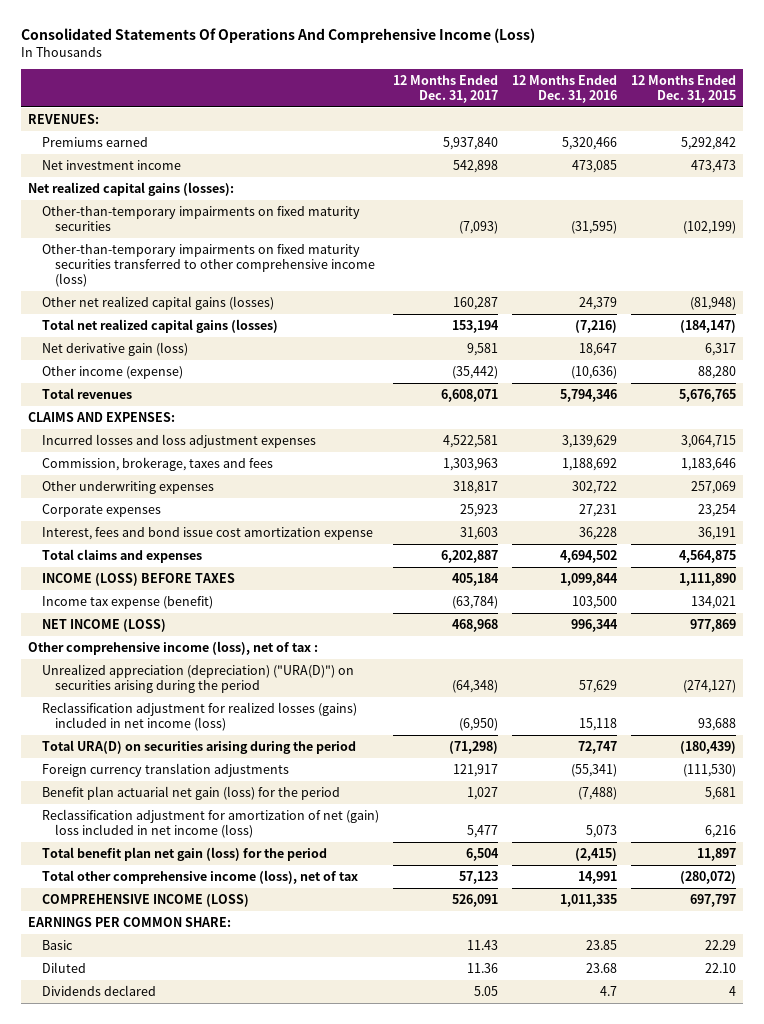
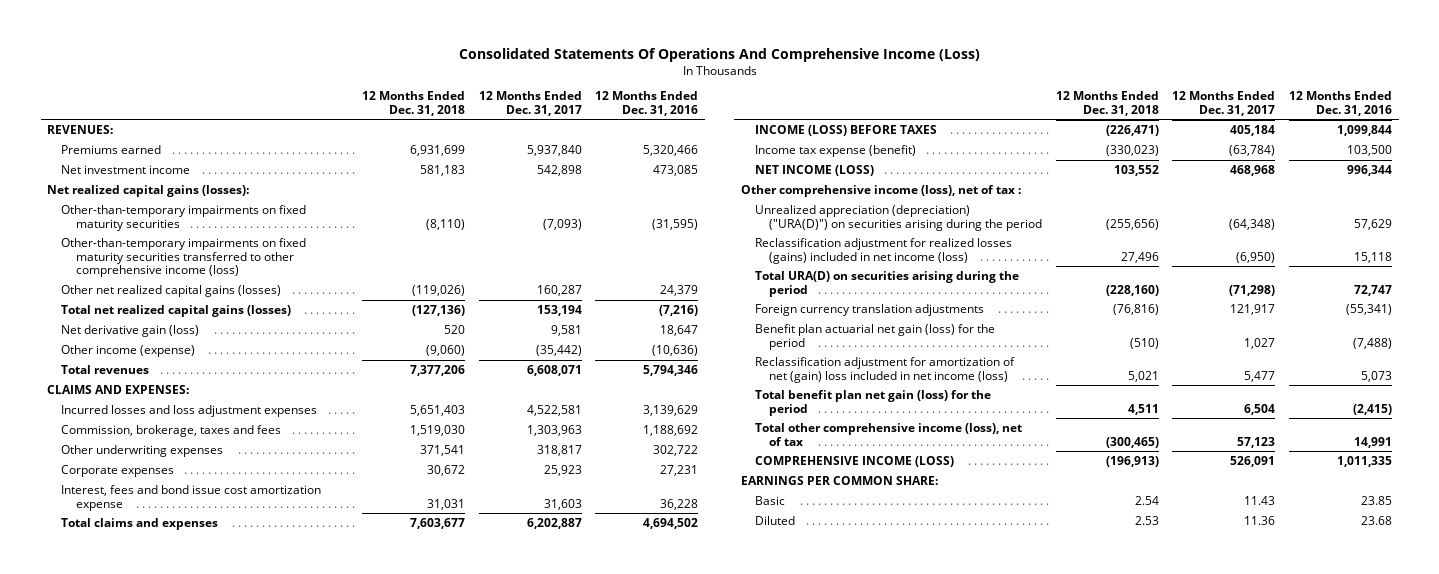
[631,74,737,103] 12 Months Ended Dec. 31, 2015 -> none
none -> [362,91,466,116] 12 Months Ended Dec. 31, 2018
[41,984,156,996] Dividends declared -> none

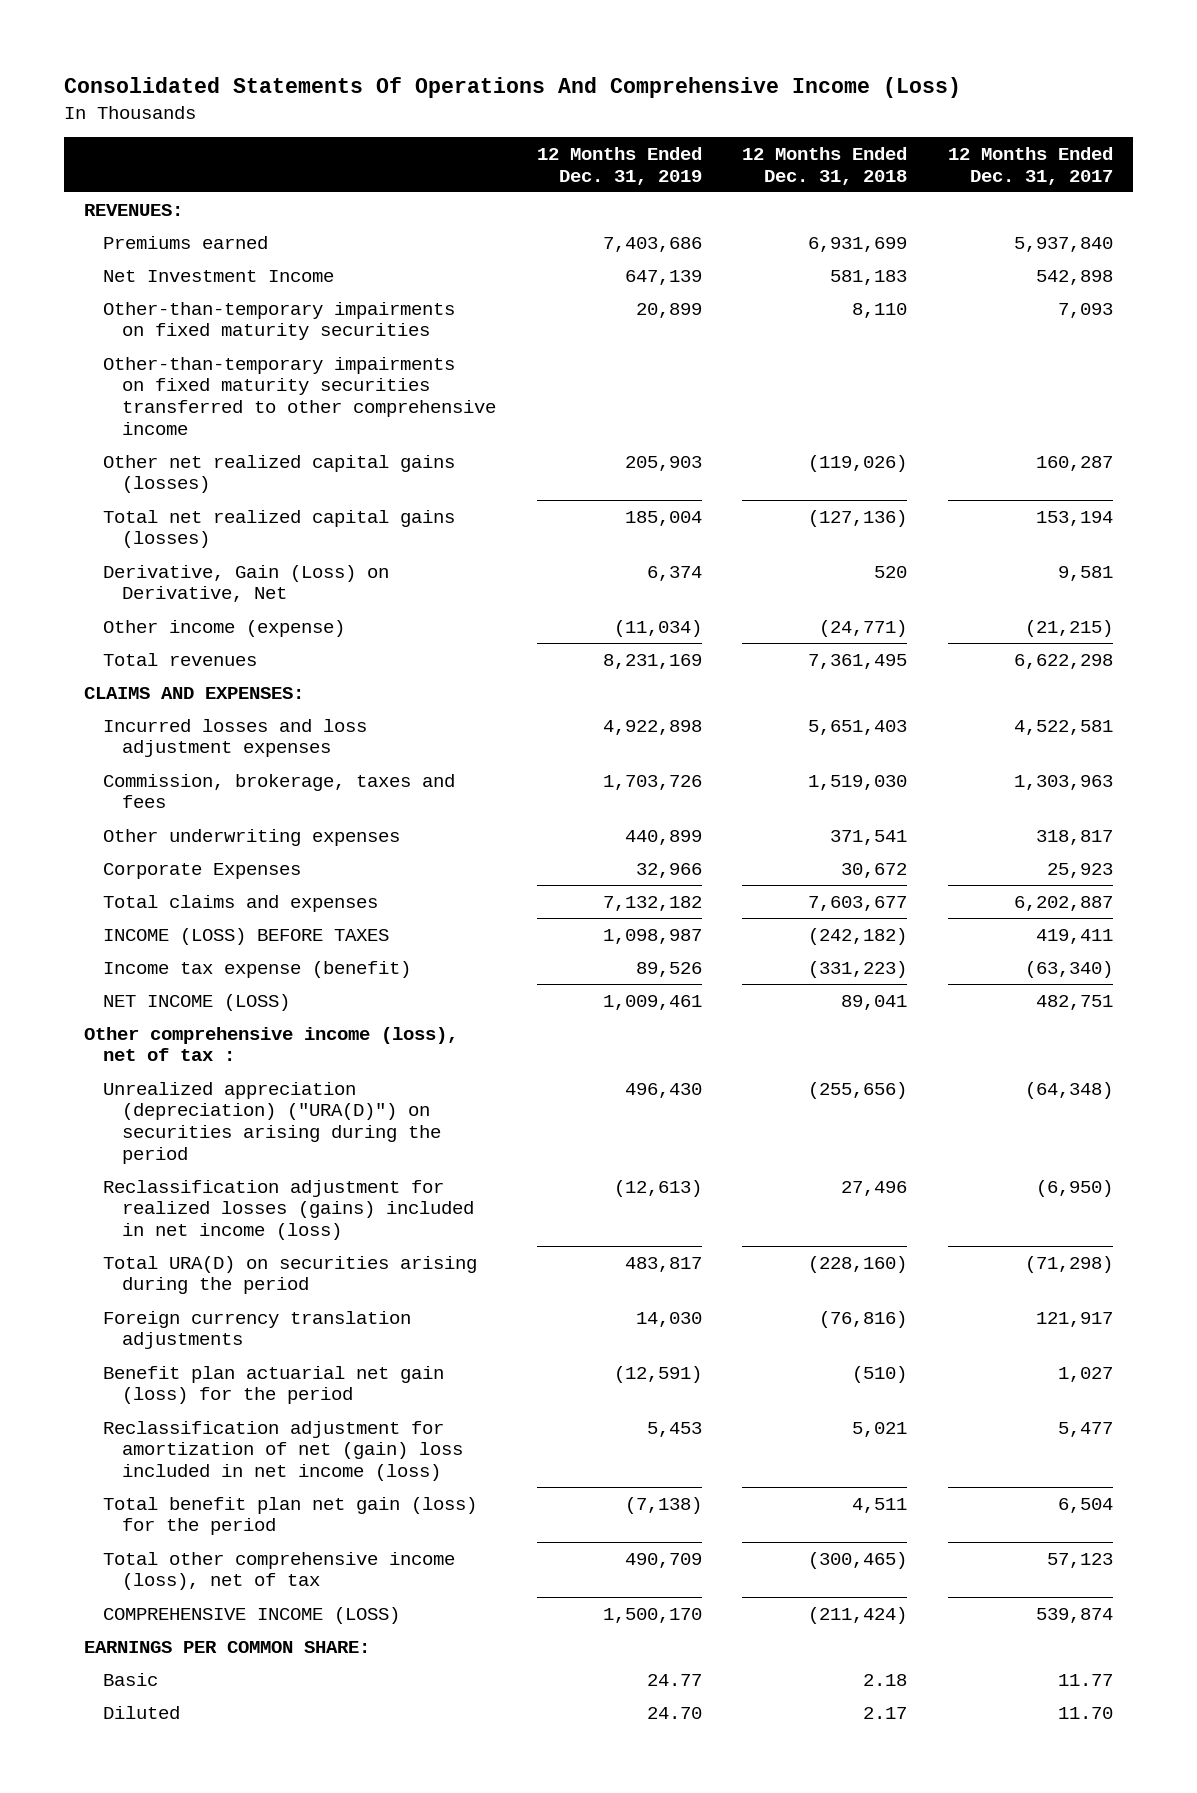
[595,91,699,116] 12 Months Ended Dec. 31, 2016 -> none
none -> [536,147,702,185] 12 Months Ended Dec. 31, 2019
[47,184,250,197] Net realized capital gains (losses): -> none
[61,164,191,174] Net investment income -> [103,269,335,282] Net Investment Income
[426,218,466,230] (8,110) -> [852,302,908,318] 8,110
[542,218,582,230] (7,093) -> [1058,302,1114,318] 7,093
[61,237,307,278] Other-than-temporary impairments on fixed maturity securities transferred to other comprehensive income (loss) -> [103,356,496,436] Other-than-temporary impairments on fixed maturity securities transferred to other comprehensive income
[61,324,200,337] Net derivative gain (loss) -> [103,564,390,603] Derivative, Gain (Loss) on Derivative, Net
[426,344,466,356] (9,060) -> [819,619,908,637] (24,771)
[535,344,582,356] (35,442) -> [1025,619,1114,637] (21,215)
[410,364,466,376] 7,377,206 -> [808,653,908,669] 7,361,495
[526,364,582,376] 6,608,071 -> [1014,653,1114,669] 6,622,298
[61,484,322,511] Interest, fees and bond issue cost amortization expense -> none
[61,464,175,477] Corporate expenses -> [103,862,302,879] Corporate Expenses
[1105,124,1159,136] (226,471) -> [808,927,908,945] (242,182)
[1230,124,1276,136] 405,184 -> [1036,928,1114,944] 419,411
[1105,144,1159,156] (330,023) -> [808,960,908,978] (331,223)
[1229,144,1276,156] (63,784) -> [1025,960,1114,978] (63,340)
[1113,164,1159,176] 103,552 -> [841,994,908,1010] 89,041
[1230,164,1276,176] 468,968 -> [1036,994,1114,1010] 482,751
[1105,455,1159,467] (196,913) -> [808,1606,908,1624] (211,424)
[1230,455,1276,467] 526,091 -> [1036,1607,1114,1623] 539,874
[1134,495,1159,505] 2.54 -> [863,1673,908,1686] 2.18
[1244,495,1276,505] 11.43 -> [1058,1673,1114,1686] 11.77
[1134,515,1159,525] 2.53 -> [863,1706,908,1719] 2.17
[1244,515,1276,525] 11.36 -> [1058,1706,1114,1719] 11.70

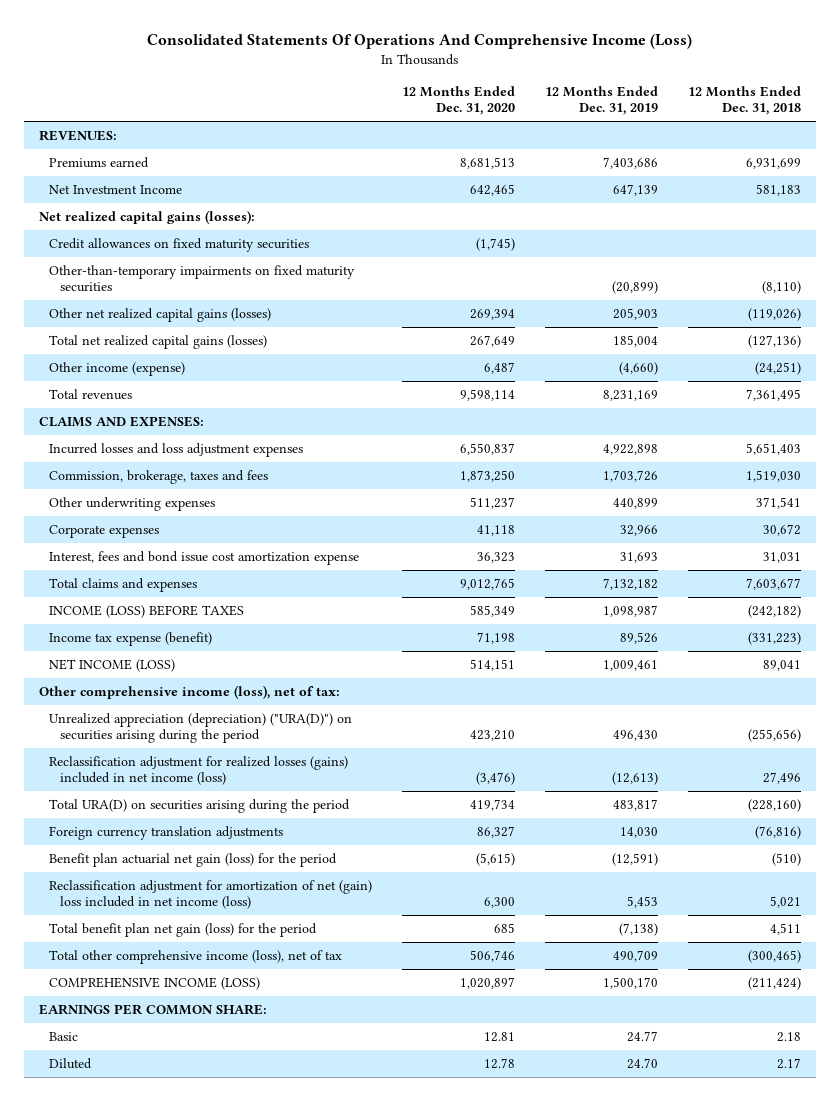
[948,147,1114,185] 12 Months Ended Dec. 31, 2017 -> none
none -> [402,85,516,116] 12 Months Ended Dec. 31, 2020
[103,356,496,436] Other-than-temporary impairments on fixed maturity securities transferred to other comprehensive income -> none
none -> [38,209,255,224] Net realized capital gains (losses):
none -> [49,237,310,252] Credit allowances on fixed maturity securities
[635,302,702,318] 20,899 -> [612,281,659,295] (20,899)
[852,302,908,318] 8,110 -> [762,281,802,295] (8,110)
[103,564,390,603] Derivative, Gain (Loss) on Derivative, Net -> none
[613,619,702,637] (11,034) -> [619,361,659,375] (4,660)
[819,619,908,637] (24,771) -> [755,361,802,375] (24,251)
[103,862,302,879] Corporate Expenses -> [49,524,160,538] Corporate expenses
none -> [49,550,360,565] Interest, fees and bond issue cost amortization expense
[84,1026,459,1062] Other comprehensive income (loss), net of tax : -> [38,684,340,699] Other comprehensive income (loss), net of tax:

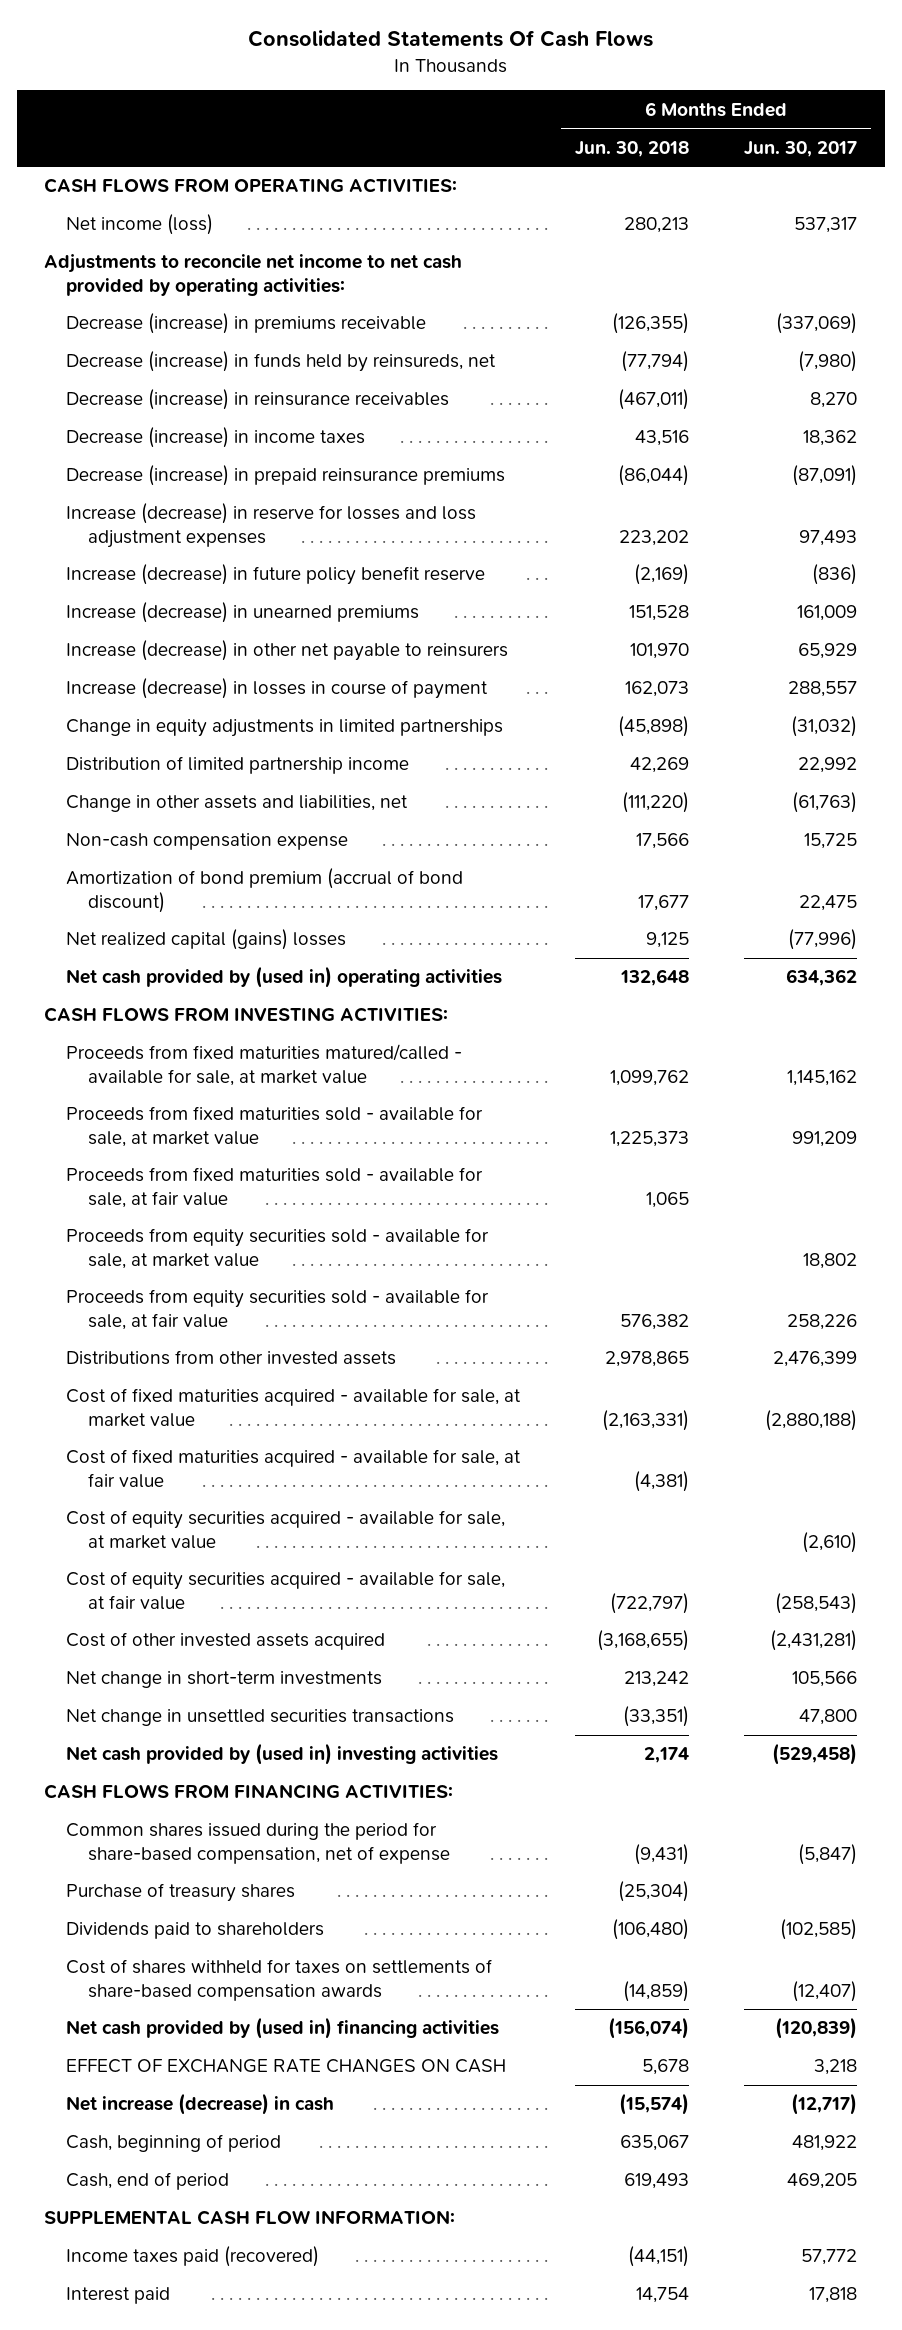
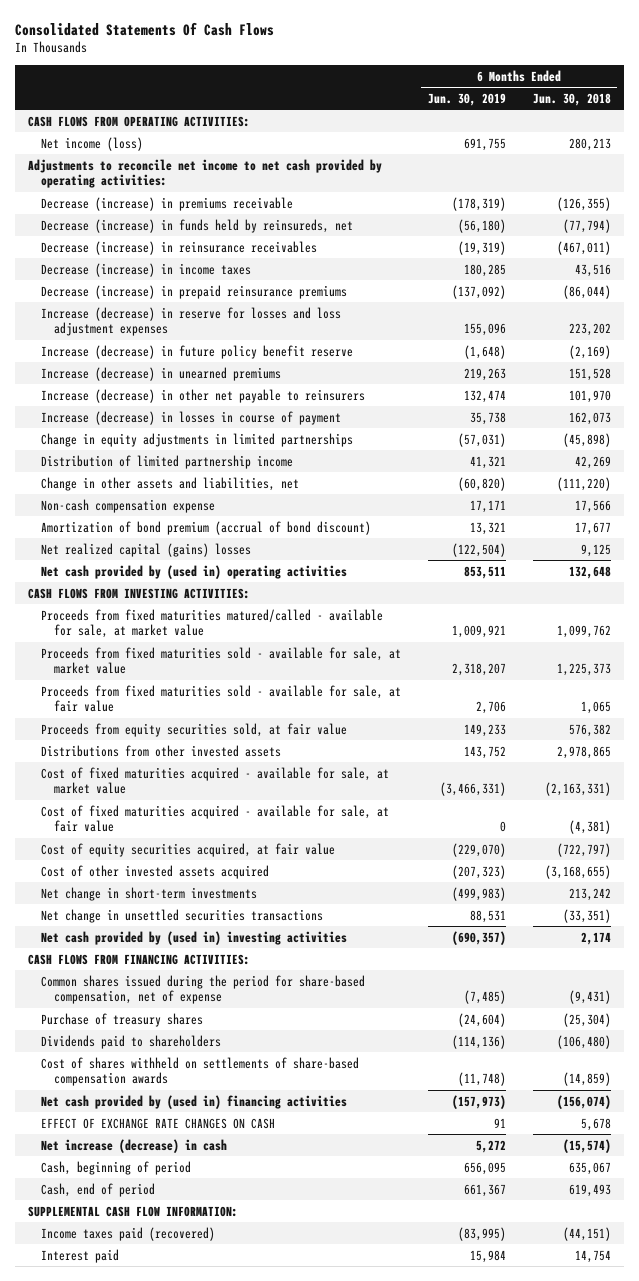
[744,140,858,157] Jun. 30, 2017 -> none
none -> [427,92,506,106] Jun. 30, 2019
[66,1228,490,1269] Proceeds from equity securities sold - available for sale, at market value -> none
[66,1289,490,1330] Proceeds from equity securities sold - available for sale, at fair value -> [40,722,347,737] Proceeds from equity securities sold, at fair value
[66,1510,506,1549] Cost of equity securities acquired - available for sale, at market value -> none
[66,1571,506,1610] Cost of equity securities acquired - available for sale, at fair value -> [40,842,335,857] Cost of equity securities acquired, at fair value
[66,1959,493,2001] Cost of shares withheld for taxes on settlements of share-based compensation awards -> [40,1056,359,1087] Cost of shares withheld on settlements of share-based compensation awards

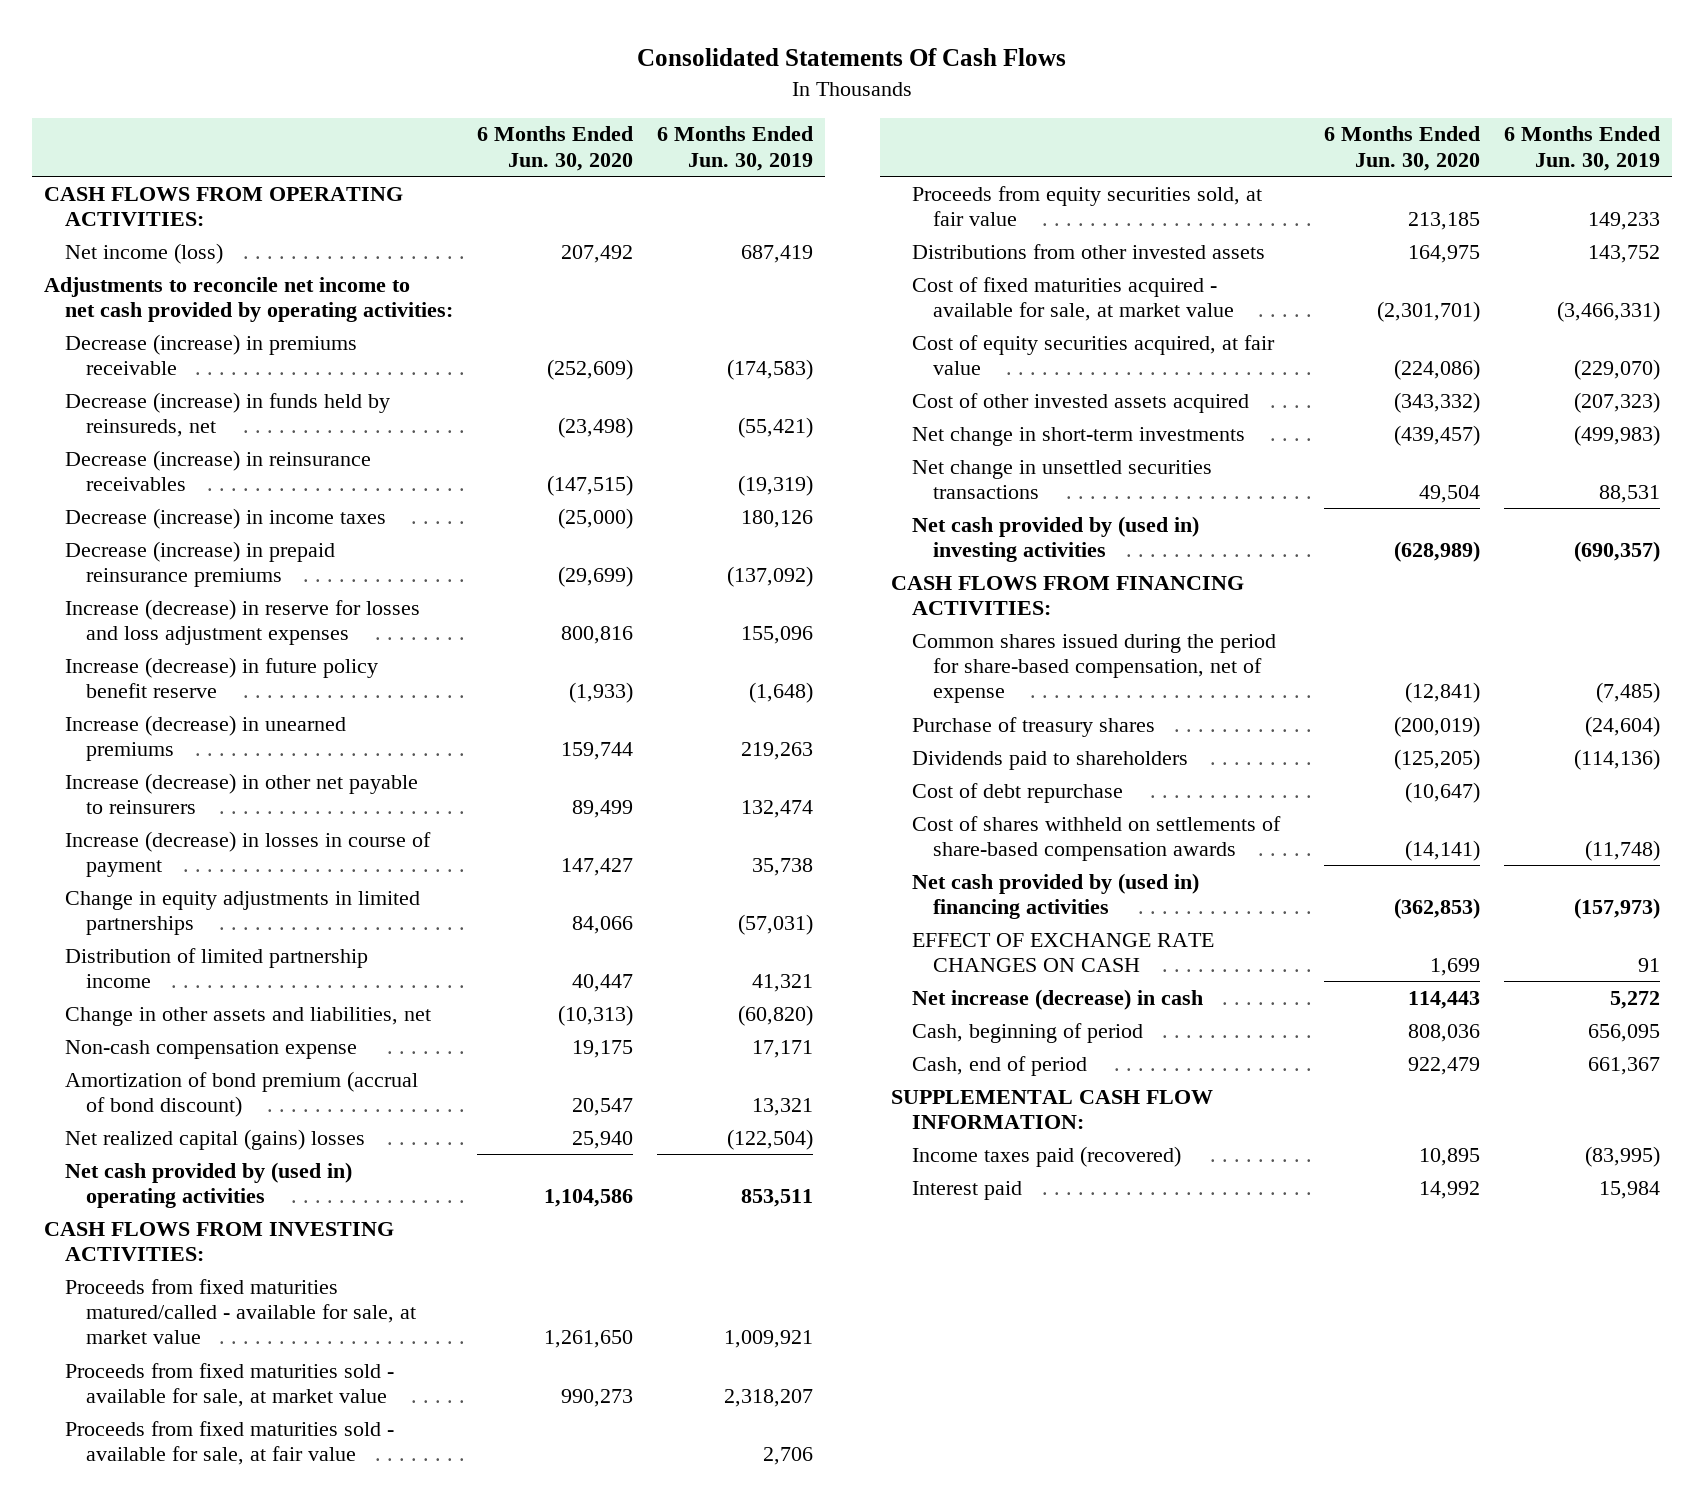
[532,92,611,106] Jun. 30, 2018 -> none
none -> [477,126,634,171] 6 Months Ended Jun. 30, 2020
[463,137,506,151] 691,755 -> [740,244,813,263] 687,419
[451,196,506,211] (178,319) -> [726,358,813,380] (174,583)
[457,218,506,233] (56,180) -> [737,416,813,438] (55,421)
[463,263,506,277] 180,285 -> [740,509,813,528] 180,126
[40,804,389,833] Cost of fixed maturities acquired - available for sale, at fair value -> none
none -> [912,782,1124,803] Cost of debt repurchase

